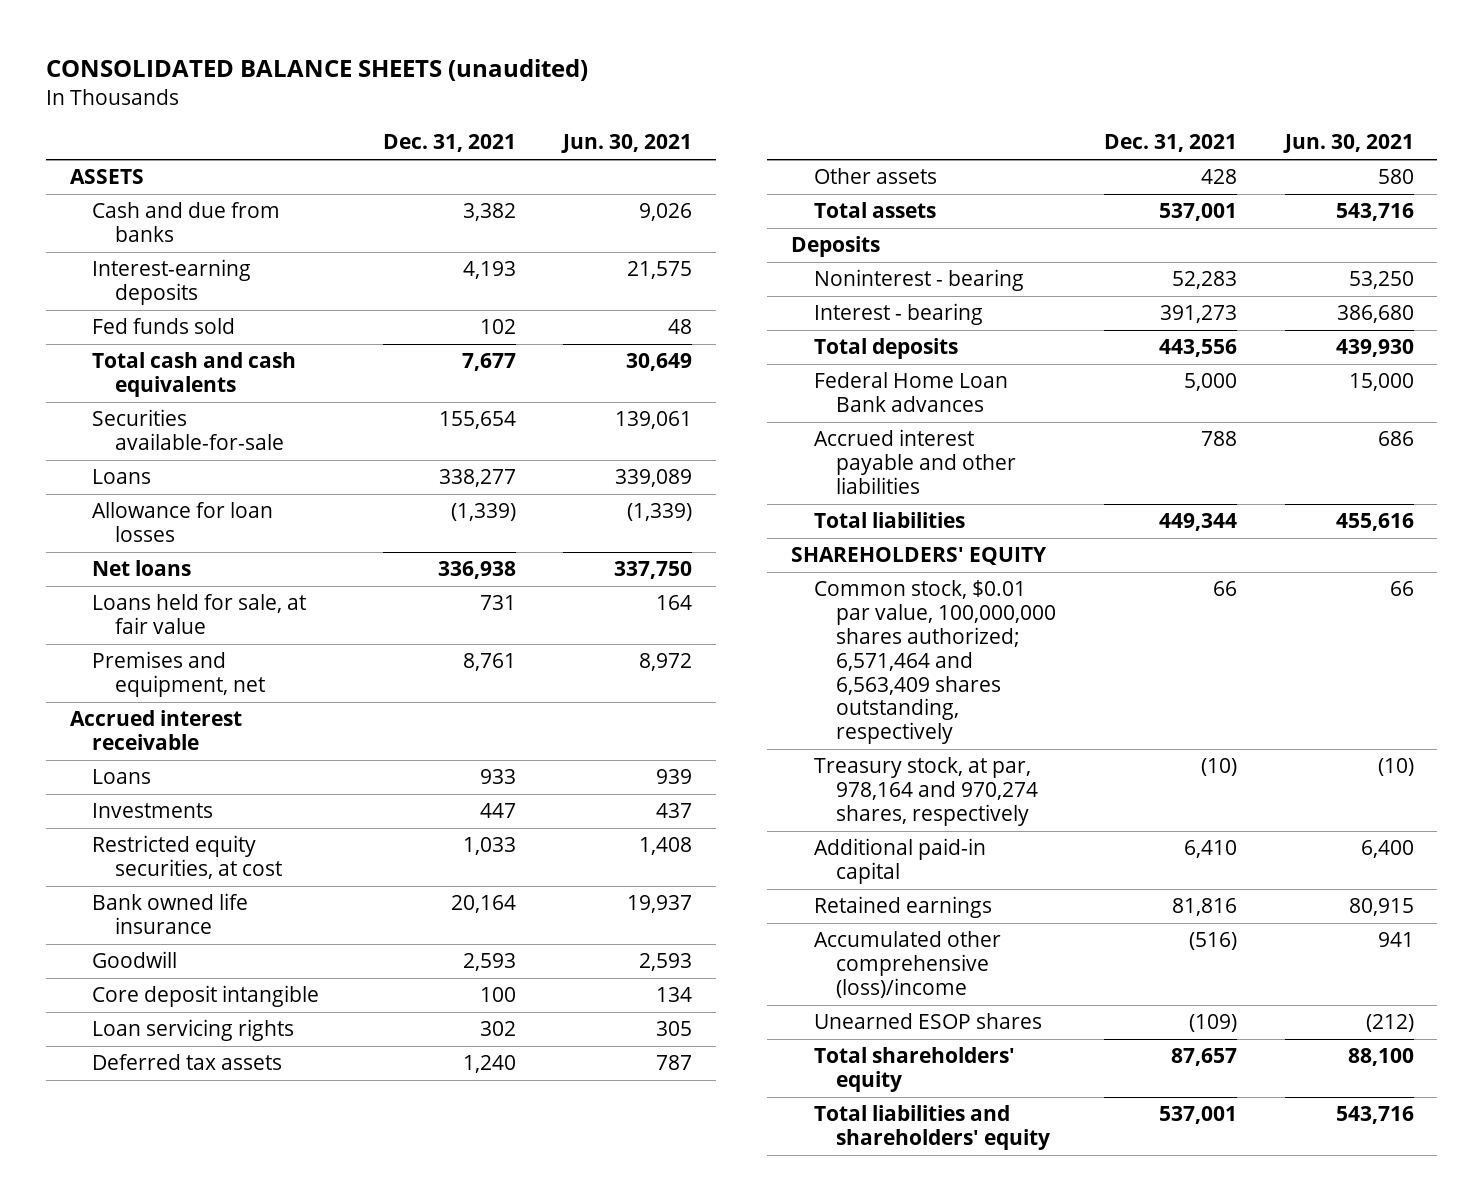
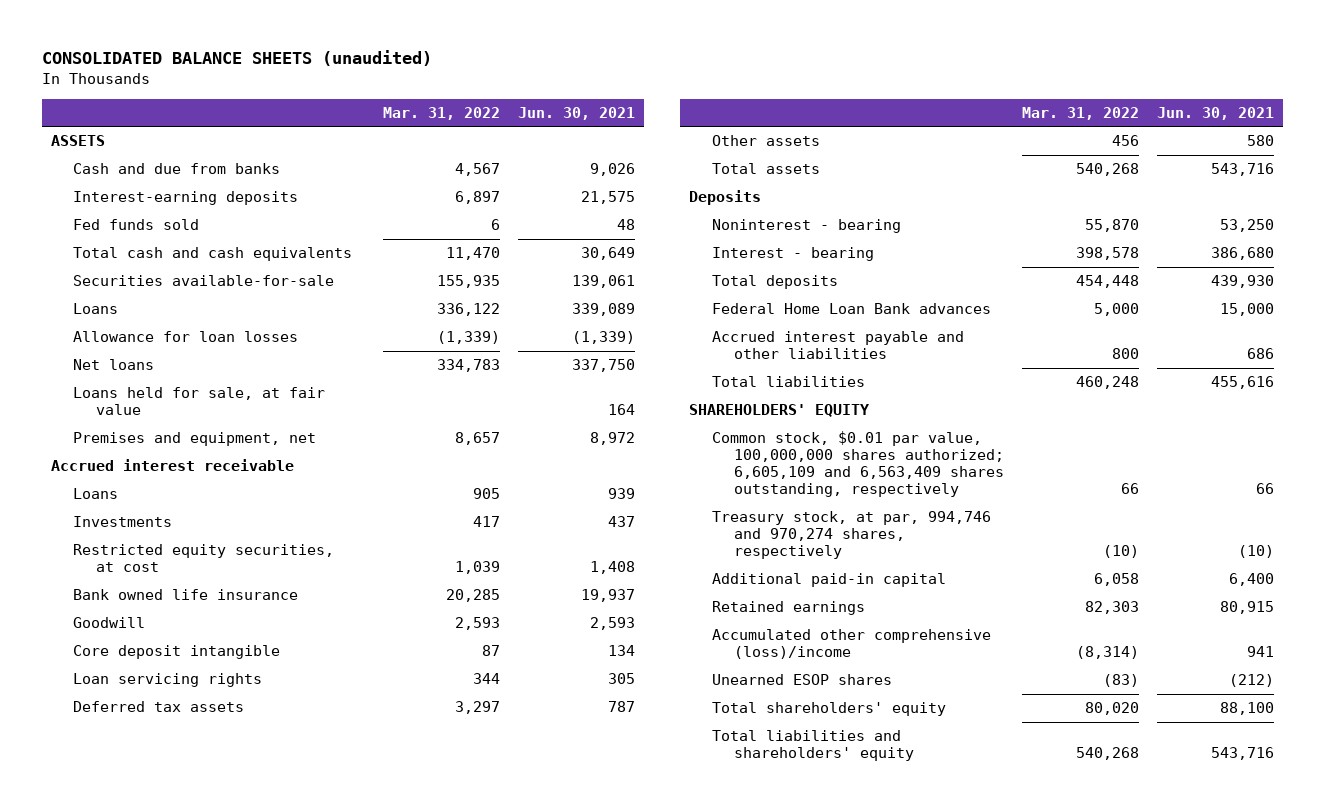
[382,134,516,153] Dec. 31, 2021 -> none
none -> [383,106,501,120] Mar. 31, 2022
[813,580,1057,745] Common stock, $0.01 par value, 100,000,000 shares authorized; 6,571,464 and 6,563,409 shares outstanding, respectively -> [711,431,1005,498] Common stock, $0.01 par value, 100,000,000 shares authorized; 6,605,109 and 6,563,409 shares outstanding, respectively
[813,757,1039,827] Treasury stock, at par, 978,164 and 970,274 shares, respectively -> [711,511,991,560] Treasury stock, at par, 994,746 and 970,274 shares, respectively

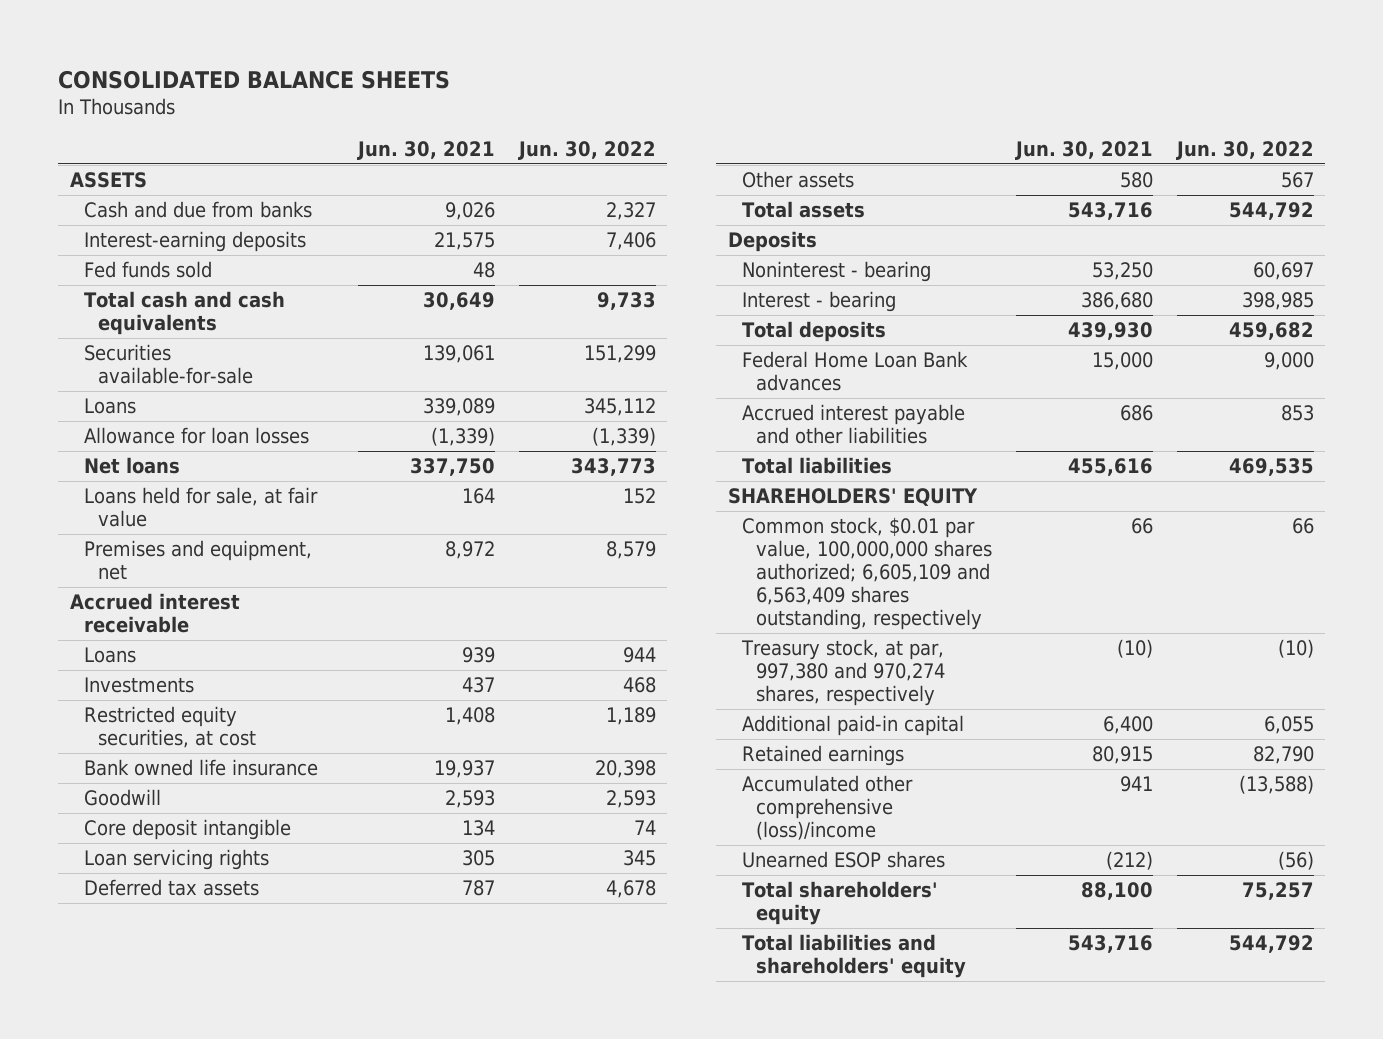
[41,50,432,67] CONSOLIDATED BALANCE SHEETS (unaudited) -> [57,70,450,90] CONSOLIDATED BALANCE SHEETS
[383,106,501,120] Mar. 31, 2022 -> none
none -> [517,140,656,160] Jun. 30, 2022
[711,511,991,560] Treasury stock, at par, 994,746 and 970,274 shares, respectively -> [741,638,946,707] Treasury stock, at par, 997,380 and 970,274 shares, respectively

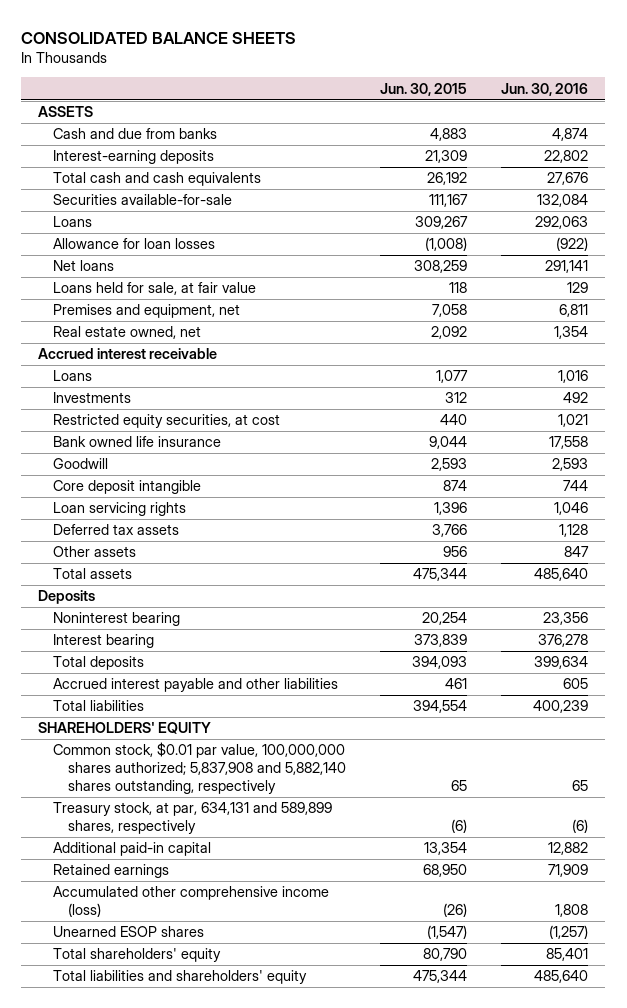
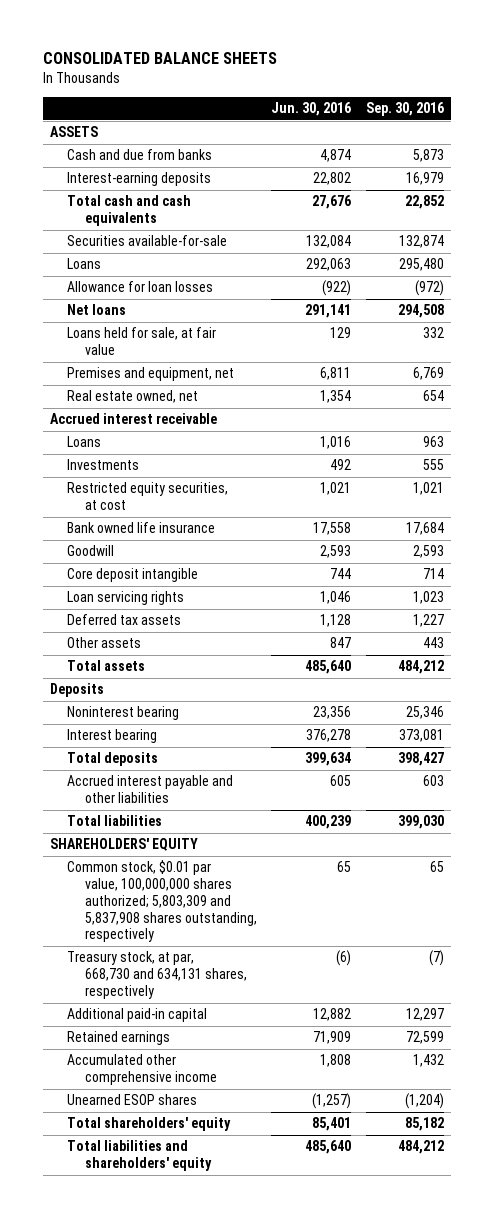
[380,82,468,96] Jun. 30, 2015 -> none
none -> [365,101,444,116] Sep. 30, 2016
[53,742,347,795] Common stock, $0.01 par value, 100,000,000 shares authorized; 5,837,908 and 5,882,140 shares outstanding, respectively -> [67,860,257,943] Common stock, $0.01 par value, 100,000,000 shares authorized; 5,803,309 and 5,837,908 shares outstanding, respectively
[53,802,333,835] Treasury stock, at par, 634,131 and 589,899 shares, respectively -> [67,951,247,999] Treasury stock, at par, 668,730 and 634,131 shares, respectively
[53,886,330,918] Accumulated other comprehensive income (loss) -> [67,1054,217,1086] Accumulated other comprehensive income

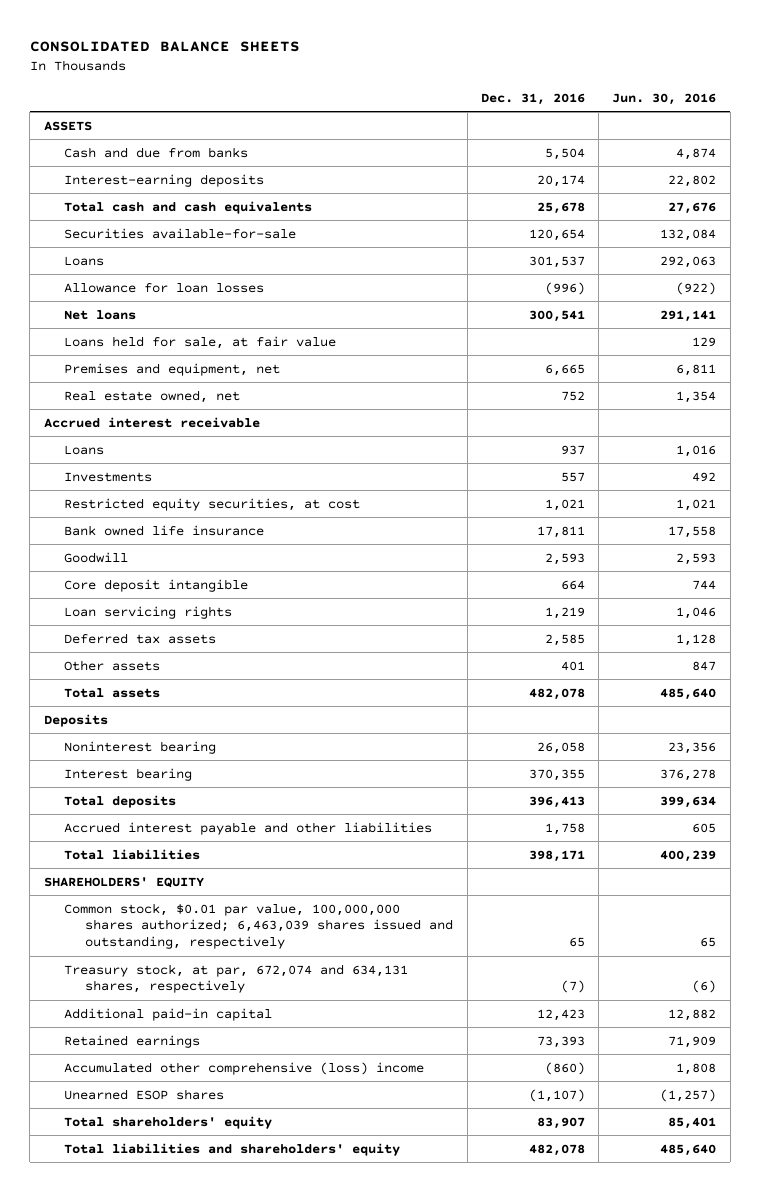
[365,101,444,116] Sep. 30, 2016 -> none
none -> [480,92,585,105] Dec. 31, 2016
[67,860,257,943] Common stock, $0.01 par value, 100,000,000 shares authorized; 5,803,309 and 5,837,908 shares outstanding, respectively -> [64,902,454,950] Common stock, $0.01 par value, 100,000,000 shares authorized; 6,463,039 shares issued and outstanding, respectively
[67,951,247,999] Treasury stock, at par, 668,730 and 634,131 shares, respectively -> [64,963,409,994] Treasury stock, at par, 672,074 and 634,131 shares, respectively
[67,1054,217,1086] Accumulated other comprehensive income -> [64,1061,425,1075] Accumulated other comprehensive (loss) income

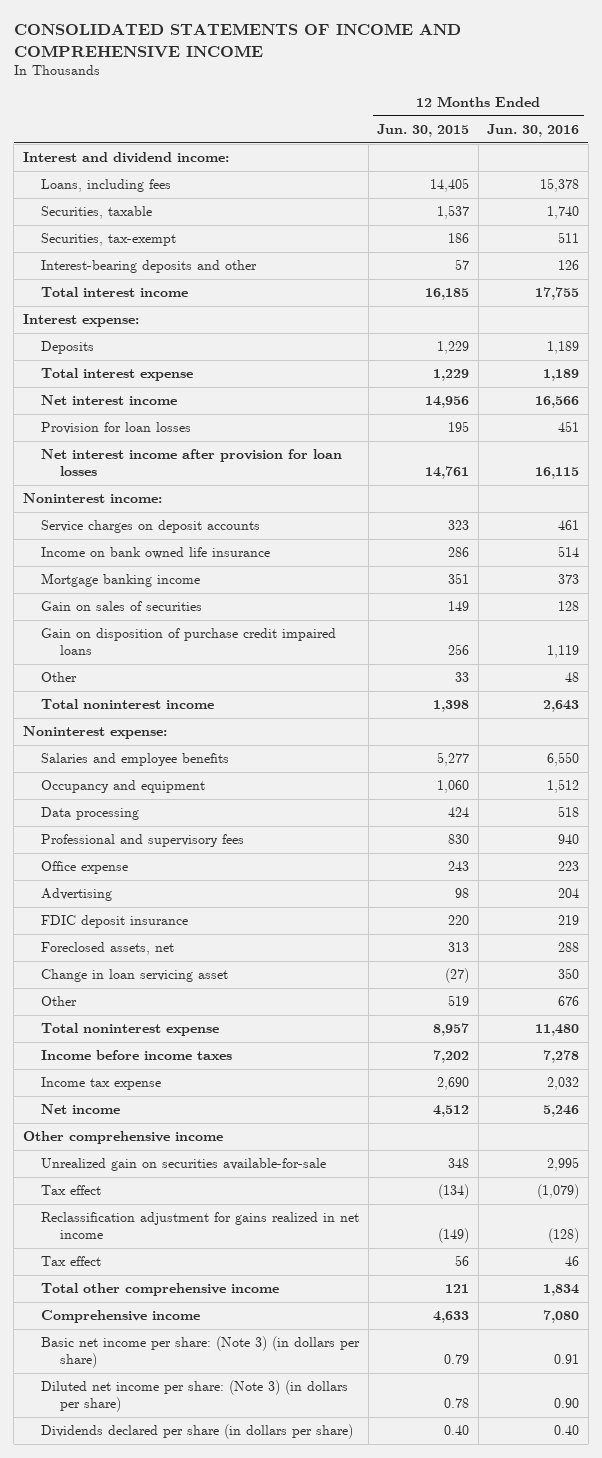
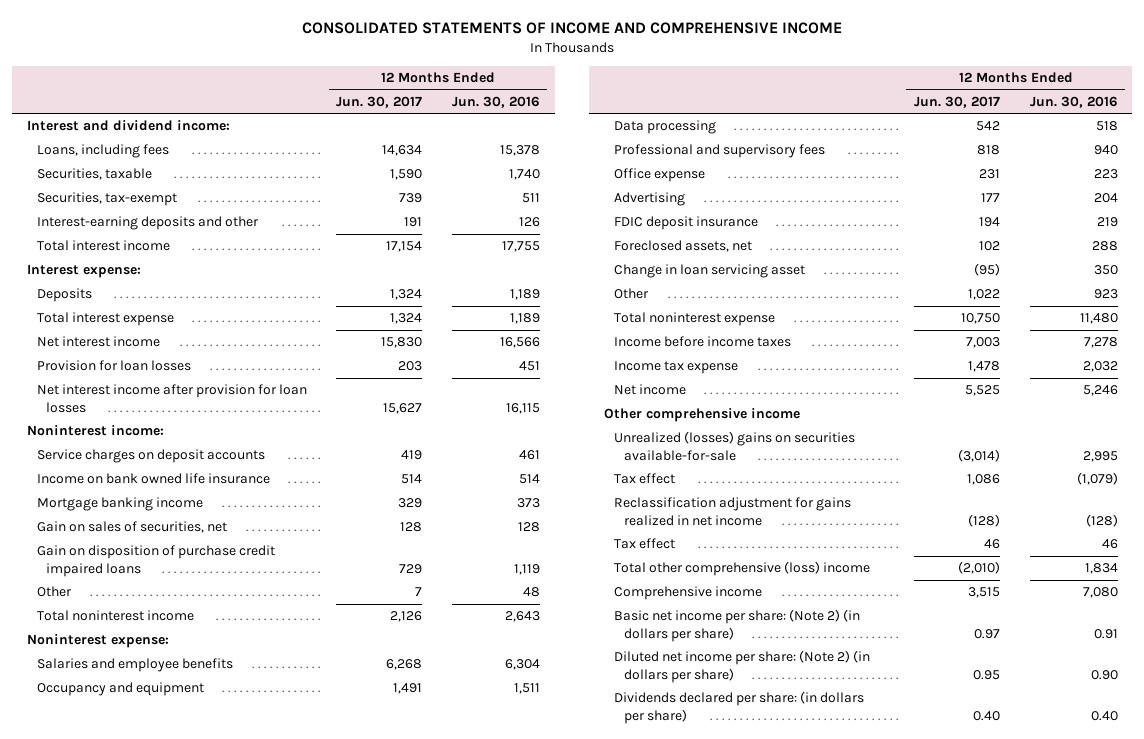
[377,123,470,137] Jun. 30, 2015 -> none
none -> [336,95,423,108] Jun. 30, 2017
[41,260,258,274] Interest-bearing deposits and other -> [36,216,259,231] Interest-earning deposits and other
[41,601,203,612] Gain on sales of securities -> [36,521,227,534] Gain on sales of securities, net
[547,752,580,767] 6,550 -> [504,659,540,671] 6,304
[547,779,580,794] 1,512 -> [513,683,540,695] 1,511
[558,996,580,1007] 676 -> [1093,289,1118,300] 923
[41,1158,327,1172] Unrealized gain on securities available-for-sale -> [614,431,856,461] Unrealized (losses) gains on securities available-for-sale
[41,1283,280,1297] Total other comprehensive income -> [614,561,871,577] Total other comprehensive (loss) income
[41,1336,361,1368] Basic net income per share: (Note 3) (in dollars per share) -> [614,609,861,642] Basic net income per share: (Note 2) (in dollars per share)
[41,1380,349,1412] Diluted net income per share: (Note 3) (in dollars per share) -> [614,650,871,683] Diluted net income per share: (Note 2) (in dollars per share)
[41,1424,354,1440] Dividends declared per share (in dollars per share) -> [614,691,865,724] Dividends declared per share: (in dollars per share)

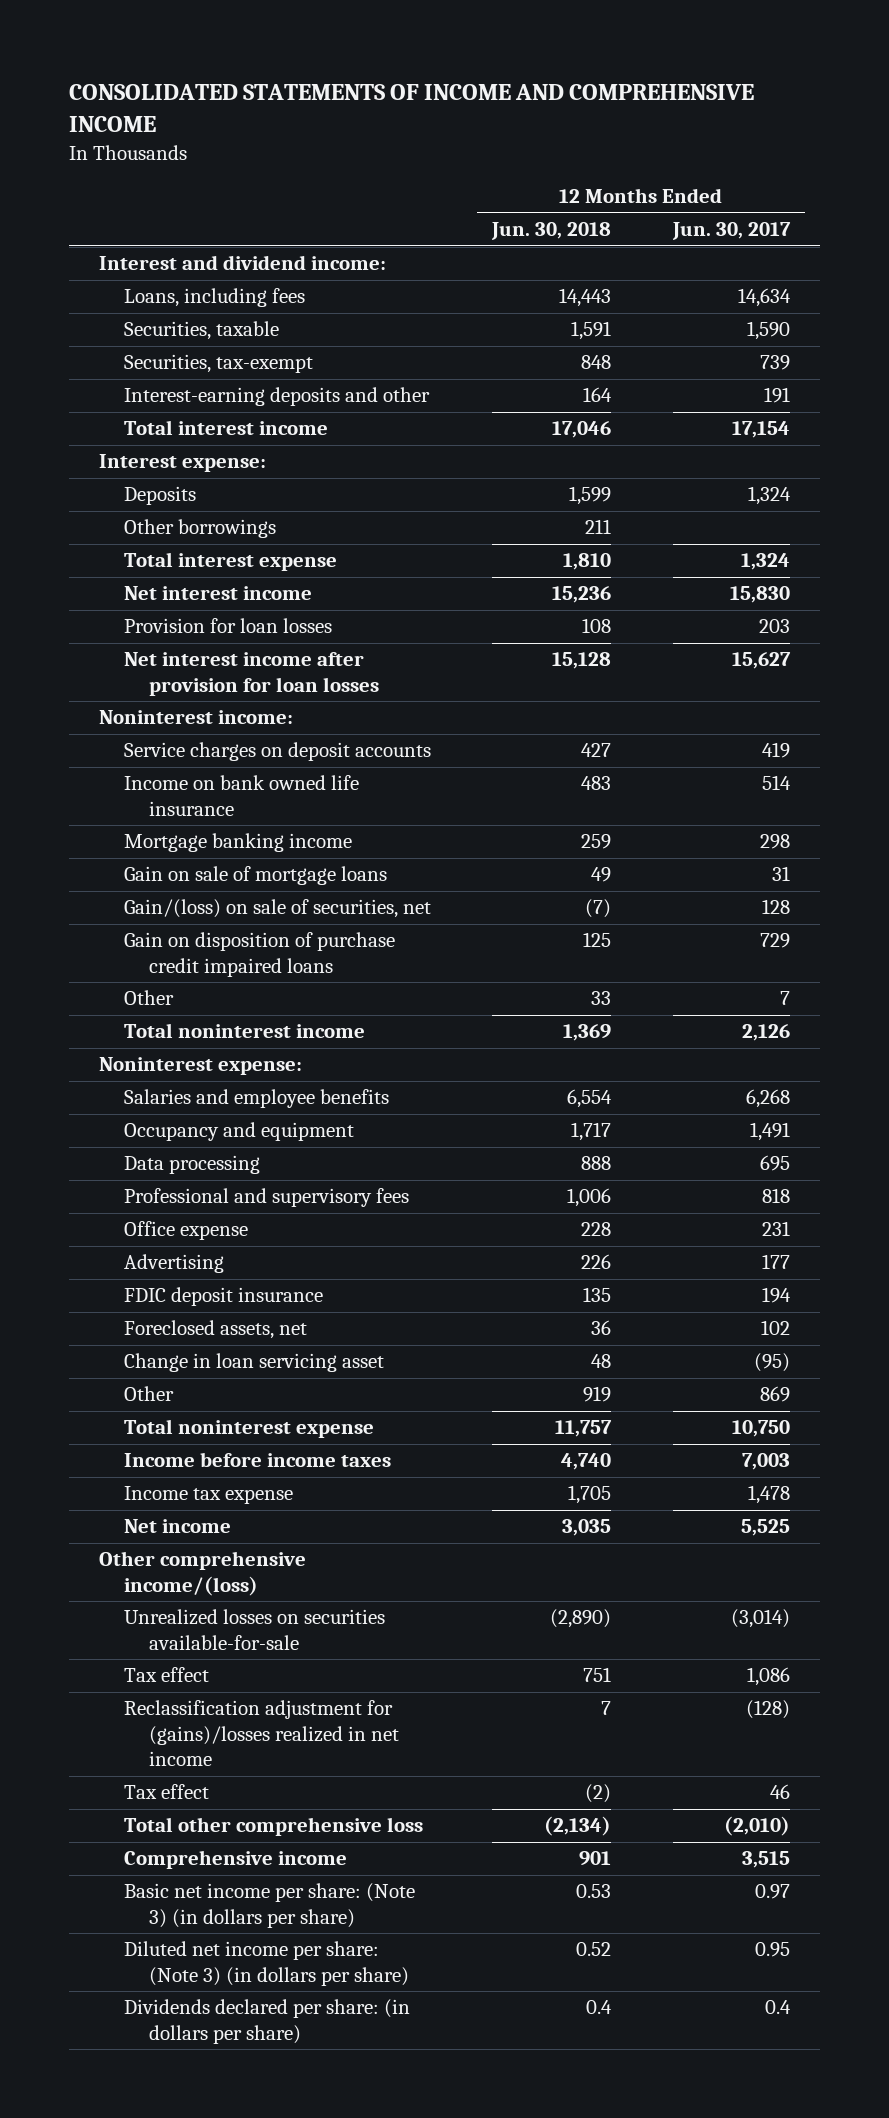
[451,95,540,108] Jun. 30, 2016 -> none
none -> [491,222,612,241] Jun. 30, 2018
none -> [124,519,277,539] Other borrowings
[398,498,423,509] 329 -> [759,834,790,850] 298
none -> [124,866,388,886] Gain on sale of mortgage loans
[36,521,227,534] Gain on sales of securities, net -> [124,899,432,919] Gain/(loss) on sale of securities, net
[975,121,1000,132] 542 -> [759,1155,790,1172] 695
[967,289,1000,301] 1,022 -> [759,1386,790,1403] 869
[604,408,801,423] Other comprehensive income -> [99,1551,307,1596] Other comprehensive income/(loss)
[614,431,856,461] Unrealized (losses) gains on securities available-for-sale -> [124,1609,386,1650] Unrealized losses on securities available-for-sale
[614,497,852,526] Reclassification adjustment for gains realized in net income -> [124,1700,400,1767] Reclassification adjustment for (gains)/losses realized in net income
[614,561,871,577] Total other comprehensive (loss) income -> [124,1817,424,1837] Total other comprehensive loss
[614,609,861,642] Basic net income per share: (Note 2) (in dollars per share) -> [124,1883,416,1928] Basic net income per share: (Note 3) (in dollars per share)
[614,650,871,683] Diluted net income per share: (Note 2) (in dollars per share) -> [124,1941,410,1986] Diluted net income per share: (Note 3) (in dollars per share)
[972,710,1000,721] 0.40 -> [764,2000,791,2015] 0.4

